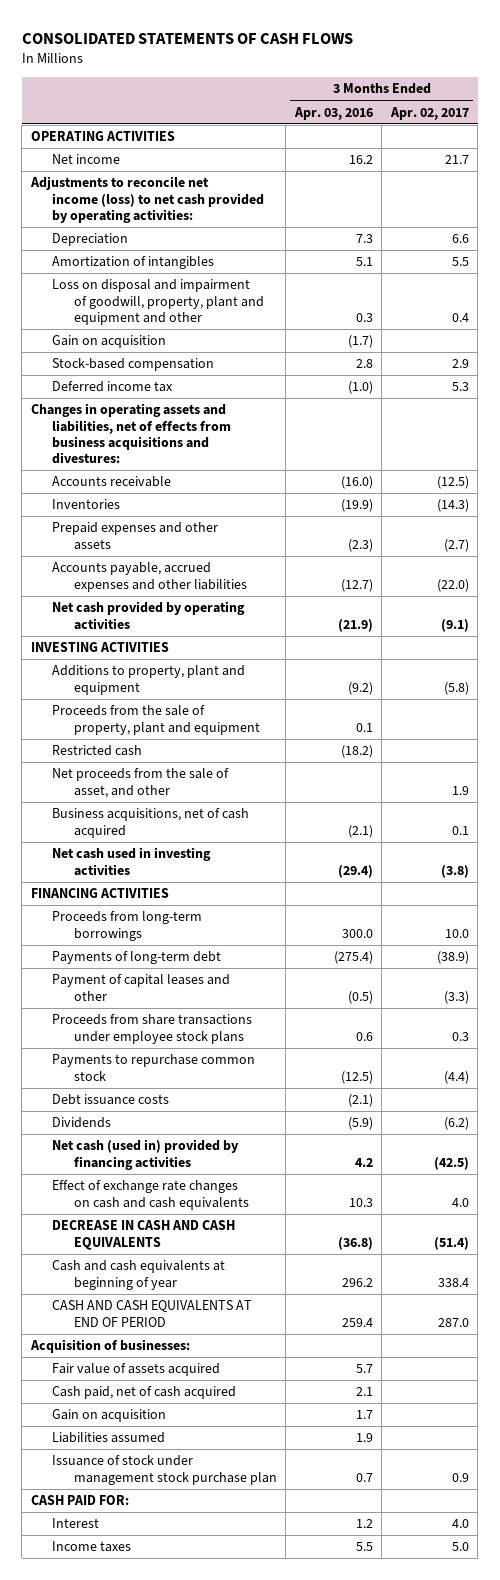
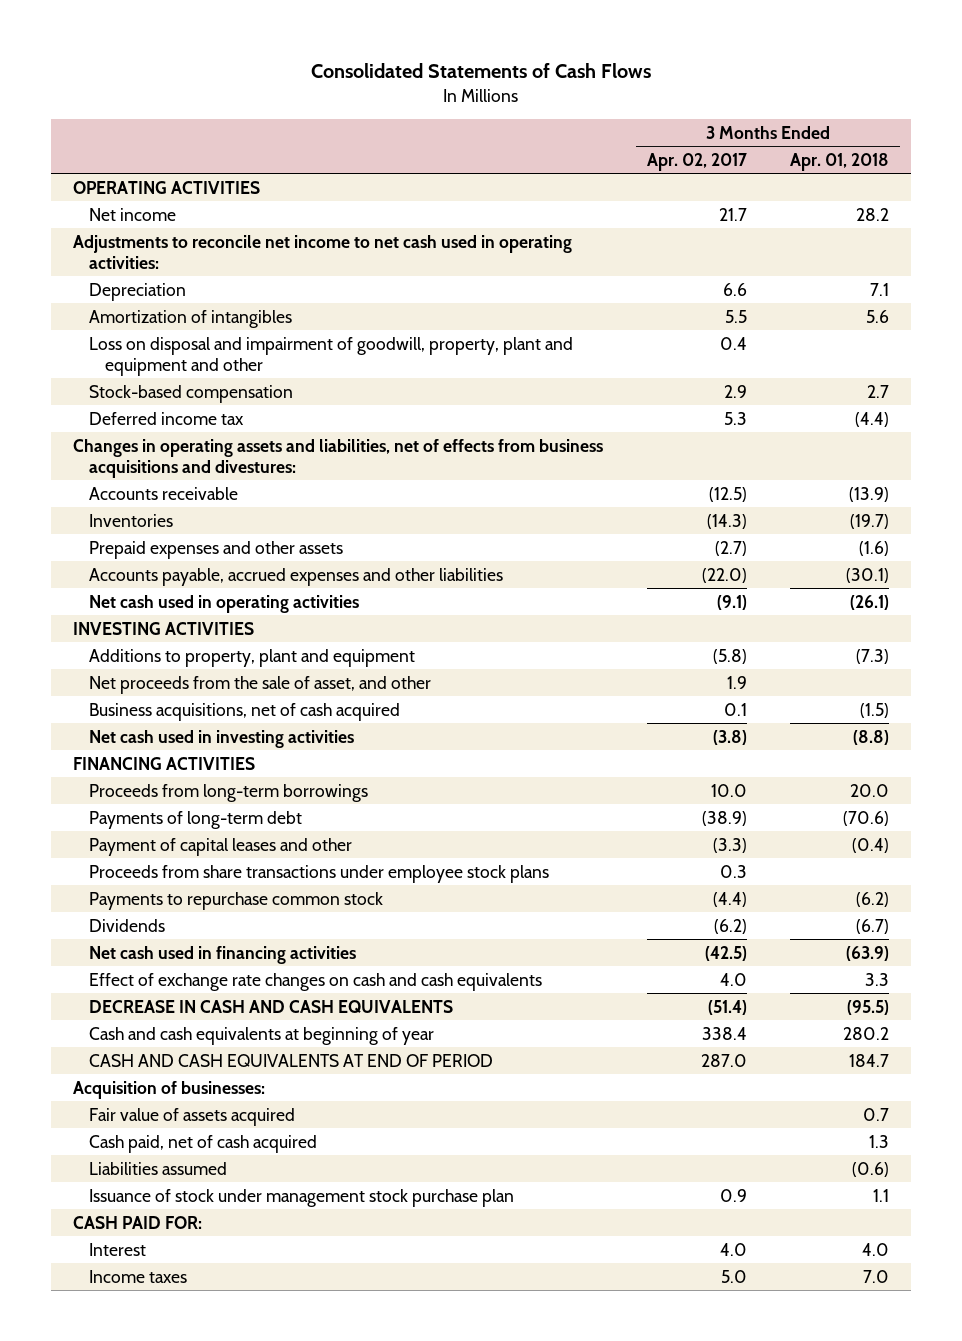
[21,32,353,44] CONSOLIDATED STATEMENTS OF CASH FLOWS -> [311,63,652,79] Consolidated Statements of Cash Flows
[293,106,373,120] Apr. 03, 2016 -> none
none -> [790,152,890,171] Apr. 01, 2018
[29,176,265,223] Adjustments to reconcile net income (loss) to net cash provided by operating activities: -> [73,234,573,269] Adjustments to reconcile net income to net cash used in operating activities:
[52,335,167,349] Gain on acquisition -> none
[52,601,246,630] Net cash provided by operating activities -> [89,594,360,613] Net cash used in operating activities
[52,705,260,735] Proceeds from the sale of property, plant and equipment -> none
[52,745,143,757] Restricted cash -> none
[52,1094,170,1106] Debt issuance costs -> none
[52,1139,240,1170] Net cash (used in) provided by financing activities -> [89,945,357,964] Net cash used in financing activities
[52,1409,167,1423] Gain on acquisition -> none

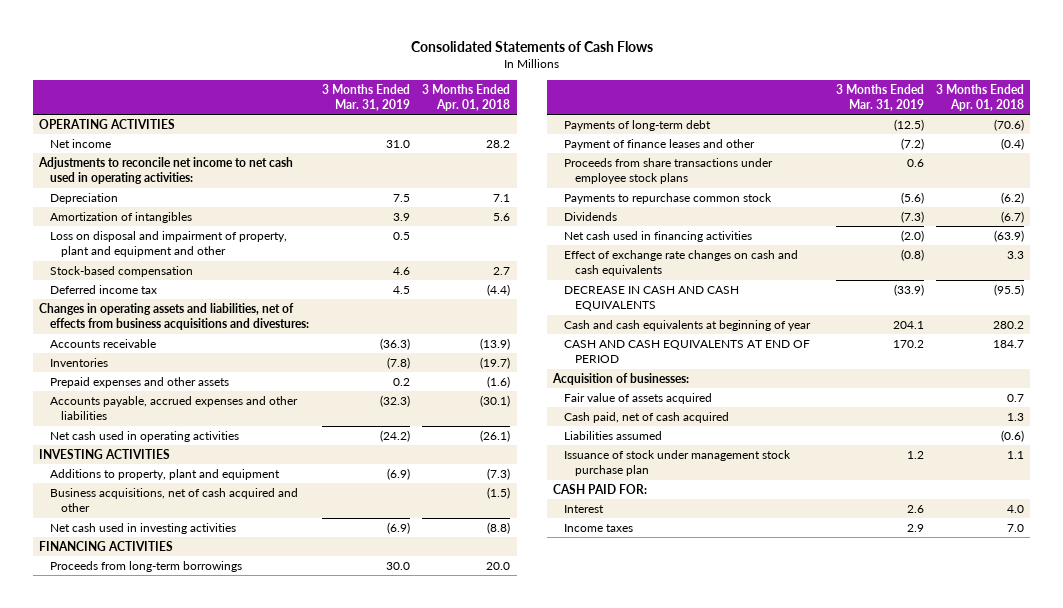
[646,152,747,171] Apr. 02, 2017 -> none
none -> [321,83,410,112] 3 Months Ended Mar. 31, 2019
[89,336,574,376] Loss on disposal and impairment of goodwill, property, plant and equipment and other -> [50,230,288,258] Loss on disposal and impairment of property, plant and equipment and other
[89,675,432,694] Net proceeds from the sale of asset, and other -> none
[89,702,401,721] Business acquisitions, net of cash acquired -> [50,487,299,513] Business acquisitions, net of cash acquired and other
[89,837,353,856] Payment of capital leases and other -> [564,138,756,150] Payment of finance leases and other

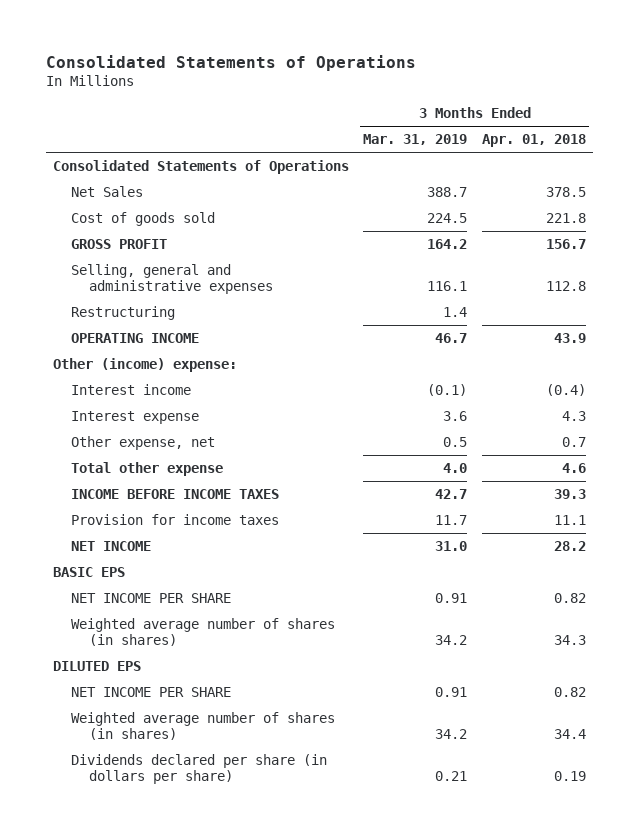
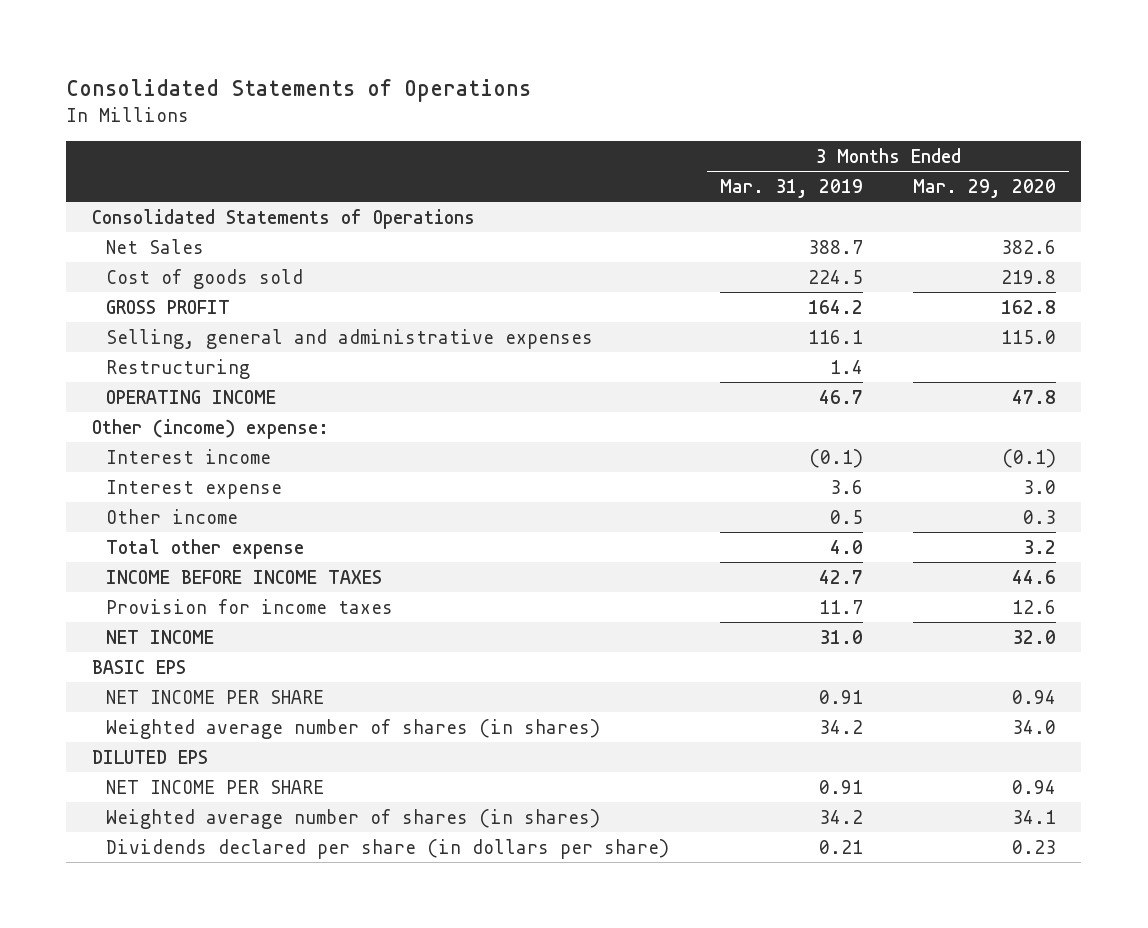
[481,134,586,148] Apr. 01, 2018 -> none
none -> [912,178,1056,198] Mar. 29, 2020
[71,436,216,451] Other expense, net -> [106,508,239,524] Other income

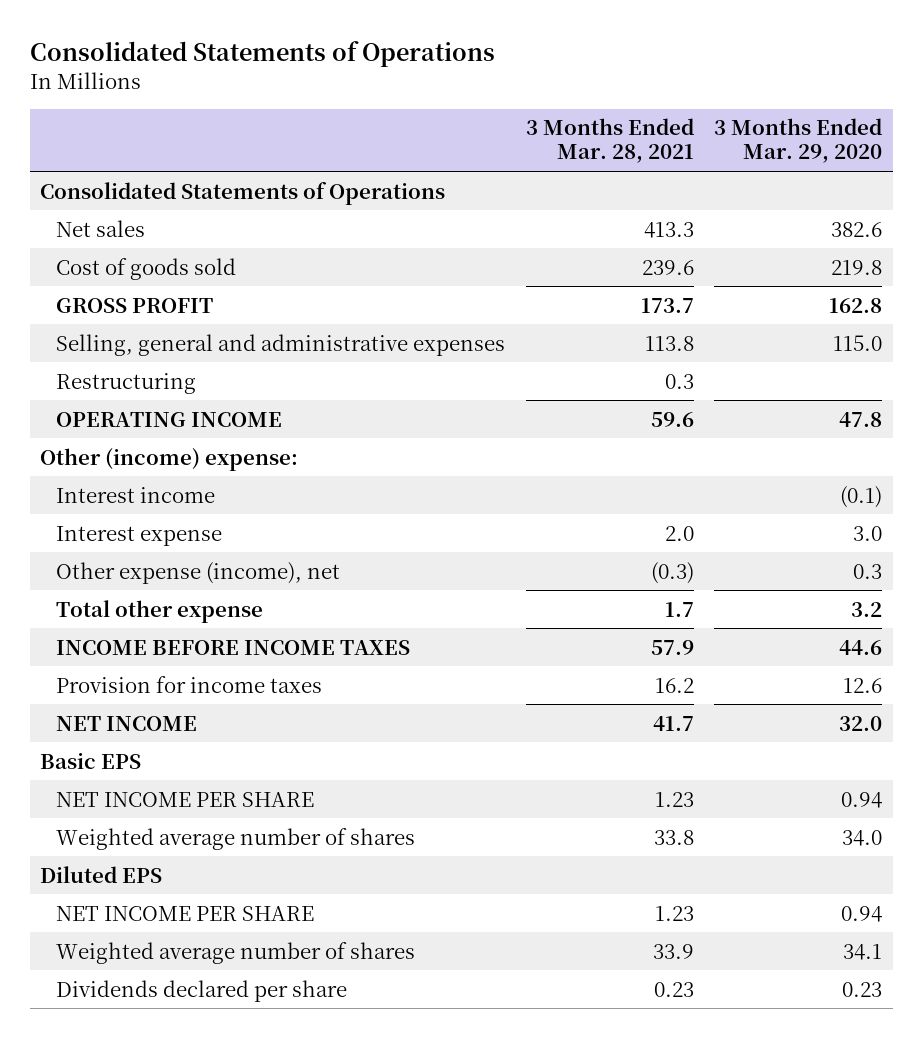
[719,178,863,198] Mar. 31, 2019 -> none
none -> [525,118,694,164] 3 Months Ended Mar. 28, 2021
[106,238,205,254] Net Sales -> [55,219,145,237] Net sales
[106,508,239,524] Other income -> [55,561,340,584] Other expense (income), net
[91,659,186,674] BASIC EPS -> [40,752,142,769] Basic EPS
[106,718,601,739] Weighted average number of shares (in shares) -> [55,827,415,850] Weighted average number of shares
[91,749,208,764] DILUTED EPS -> [40,865,163,883] Diluted EPS
[106,808,601,829] Weighted average number of shares (in shares) -> [55,941,415,964] Weighted average number of shares
[106,838,670,859] Dividends declared per share (in dollars per share) -> [55,979,347,1002] Dividends declared per share

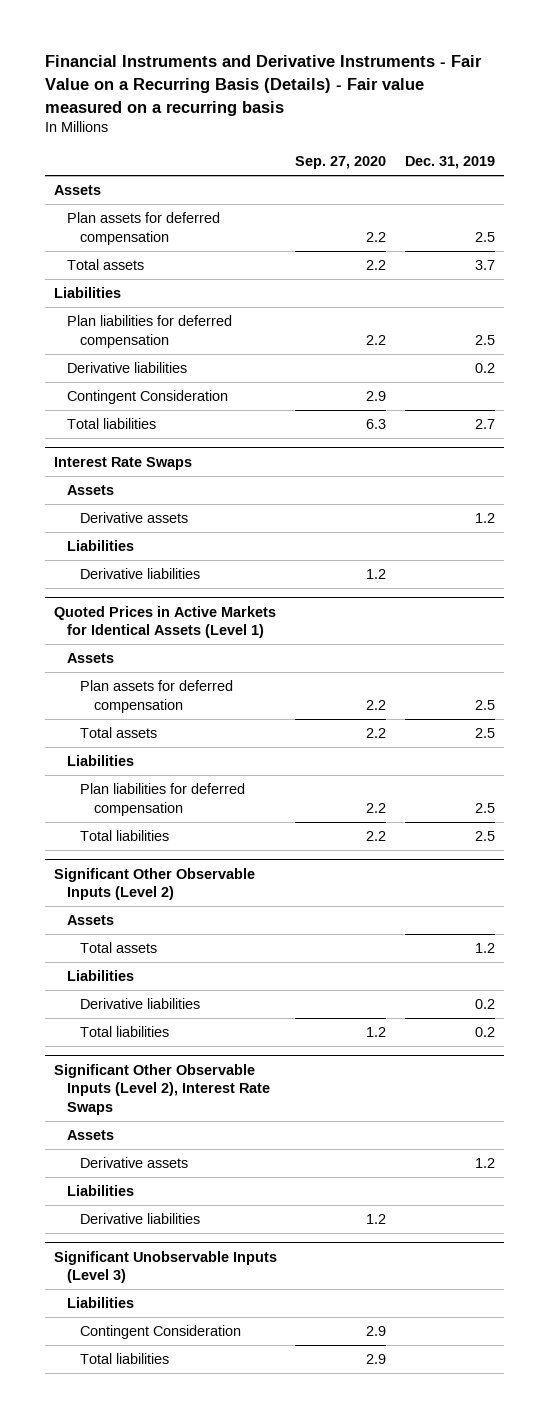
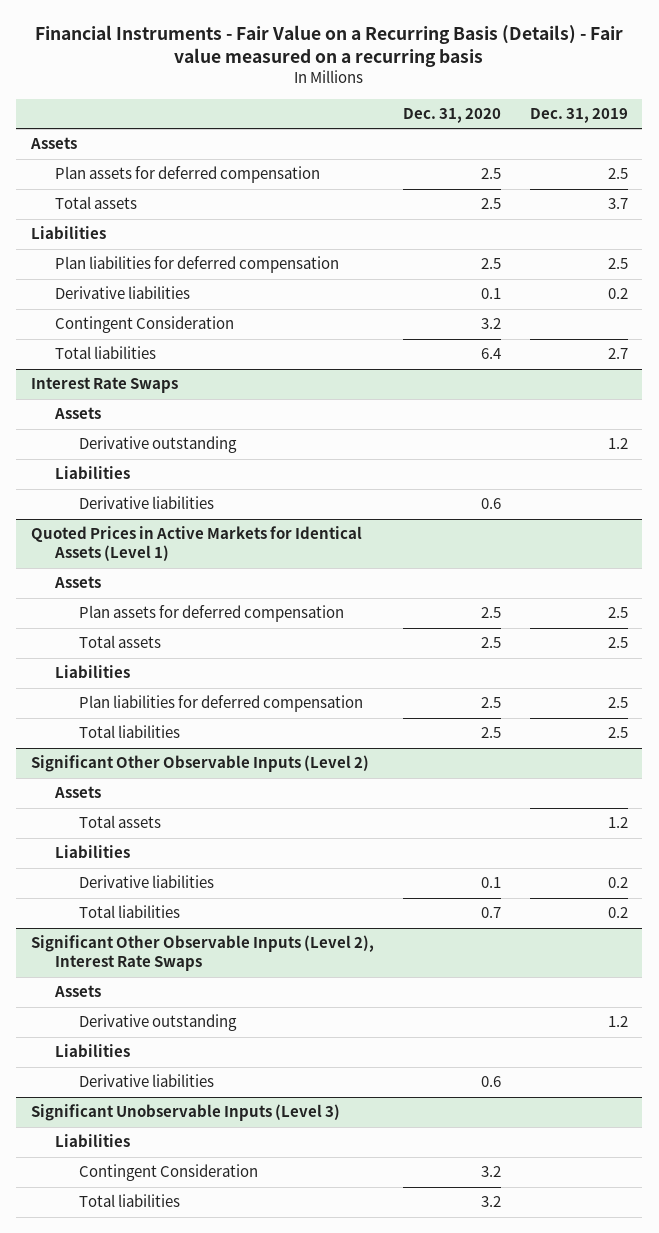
[44,55,482,116] Financial Instruments and Derivative Instruments - Fair Value on a Recurring Basis (Details) - Fair value measured on a recurring basis -> [35,24,624,68] Financial Instruments - Fair Value on a Recurring Basis (Details) - Fair value measured on a recurring basis
[295,155,387,169] Sep. 27, 2020 -> none
none -> [402,107,501,123] Dec. 31, 2020
[80,512,189,524] Derivative assets -> none
none -> [78,436,237,454] Derivative outstanding
[80,1157,189,1169] Derivative assets -> none
none -> [78,1014,237,1032] Derivative outstanding

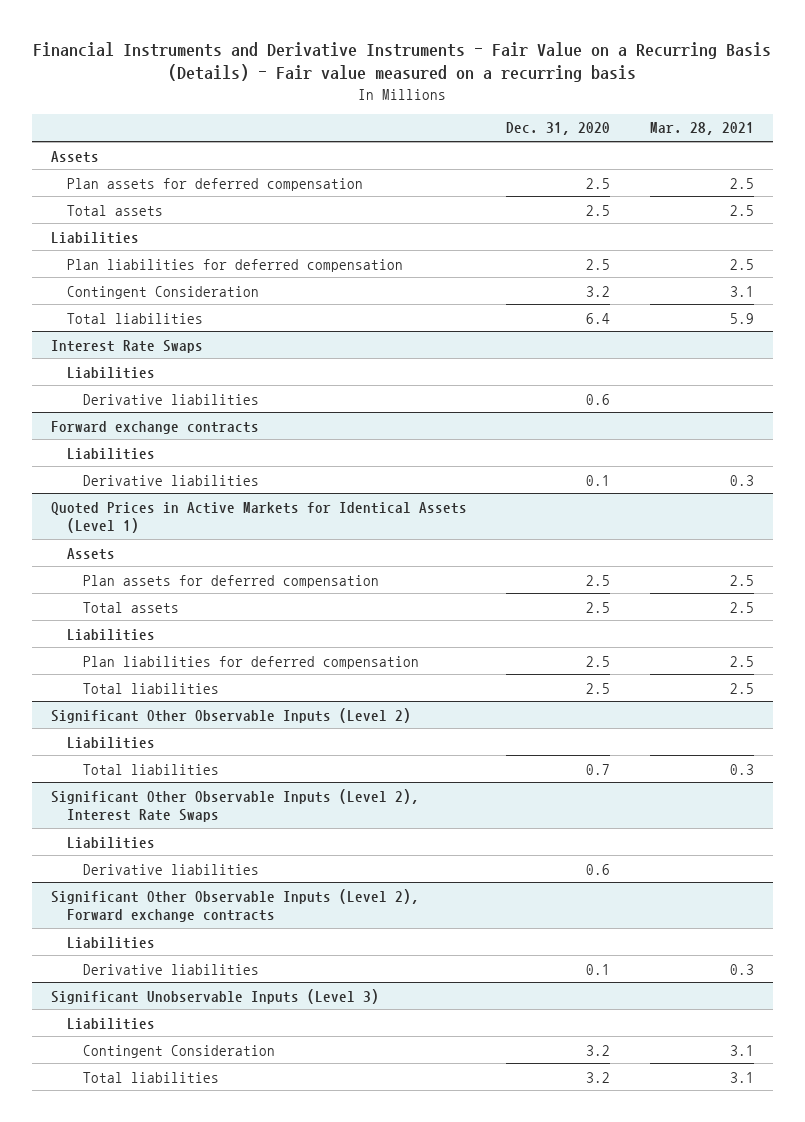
[35,24,624,68] Financial Instruments - Fair Value on a Recurring Basis (Details) - Fair value measured on a recurring basis -> [33,41,772,83] Financial Instruments and Derivative Instruments - Fair Value on a Recurring Basis (Details) - Fair value measured on a recurring basis
[529,107,628,123] Dec. 31, 2019 -> none
none -> [649,122,754,136] Mar. 28, 2021
[54,286,190,300] Derivative liabilities -> none
[53,407,101,420] Assets -> none
[78,436,237,454] Derivative outstanding -> none
none -> [51,420,260,434] Forward exchange contracts
none -> [66,447,155,460] Liabilities
none -> [82,474,259,486] Derivative liabilities
[53,786,101,799] Assets -> none
[78,815,161,829] Total assets -> none
[78,875,214,889] Derivative liabilities -> none
[53,985,101,998] Assets -> none
[78,1014,237,1032] Derivative outstanding -> none
none -> [51,888,420,923] Significant Other Observable Inputs (Level 2), Forward exchange contracts
none -> [66,936,155,949] Liabilities
none -> [82,963,259,975] Derivative liabilities

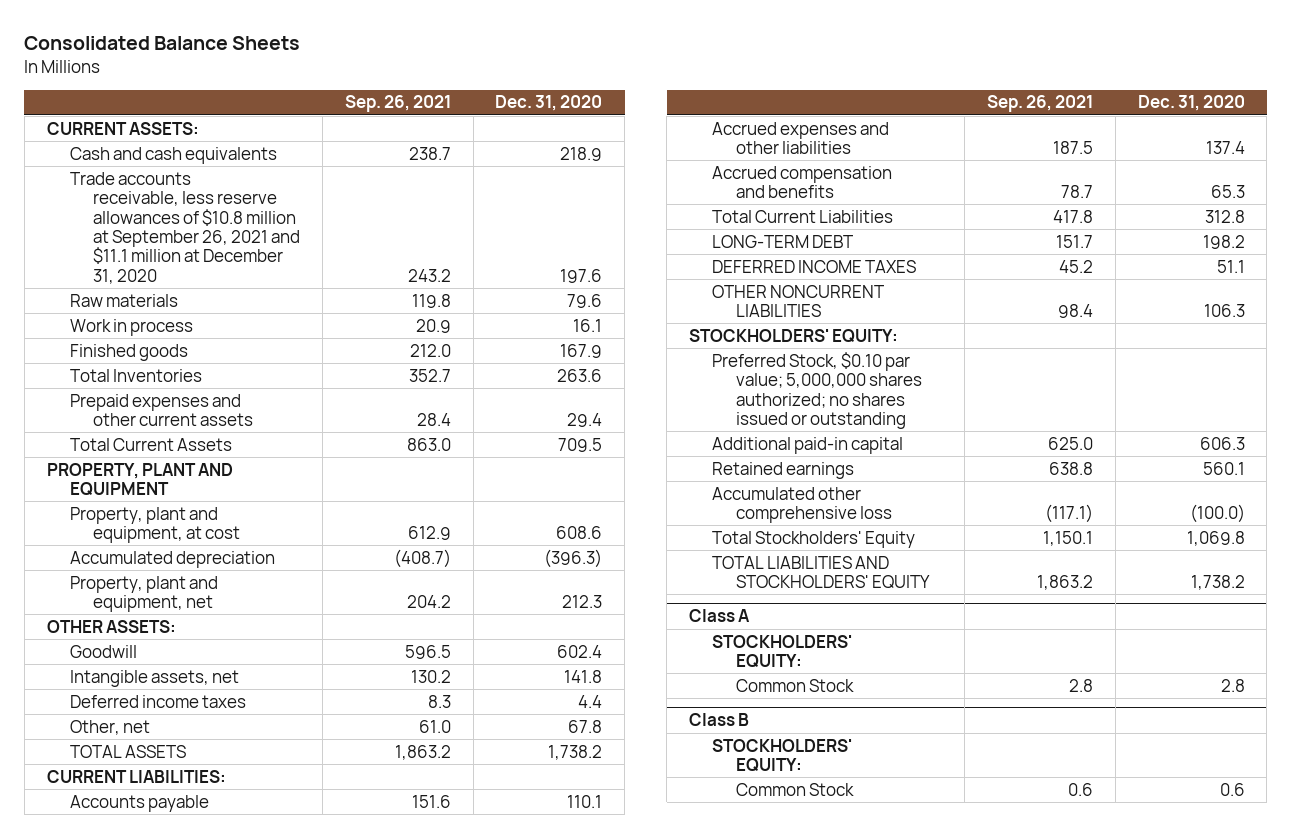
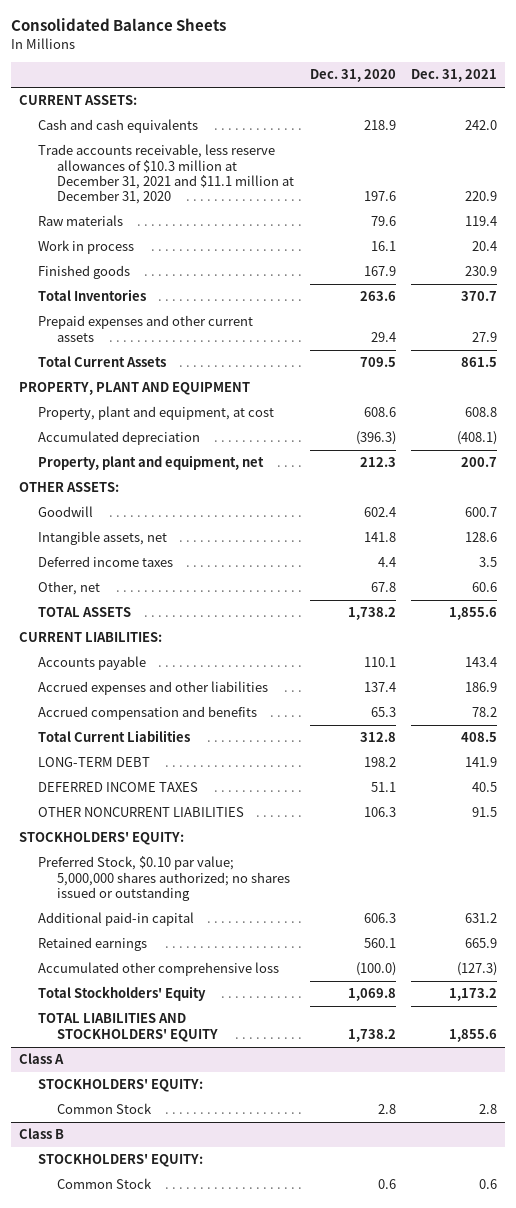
[344,95,451,113] Sep. 26, 2021 -> none
none -> [411,69,498,83] Dec. 31, 2021
[70,171,301,284] Trade accounts receivable, less reserve allowances of $10.8 million at September 26, 2021 and $11.1 million at December 31, 2020 -> [37,144,294,205] Trade accounts receivable, less reserve allowances of $10.3 million at December 31, 2021 and $11.1 million at December 31, 2020

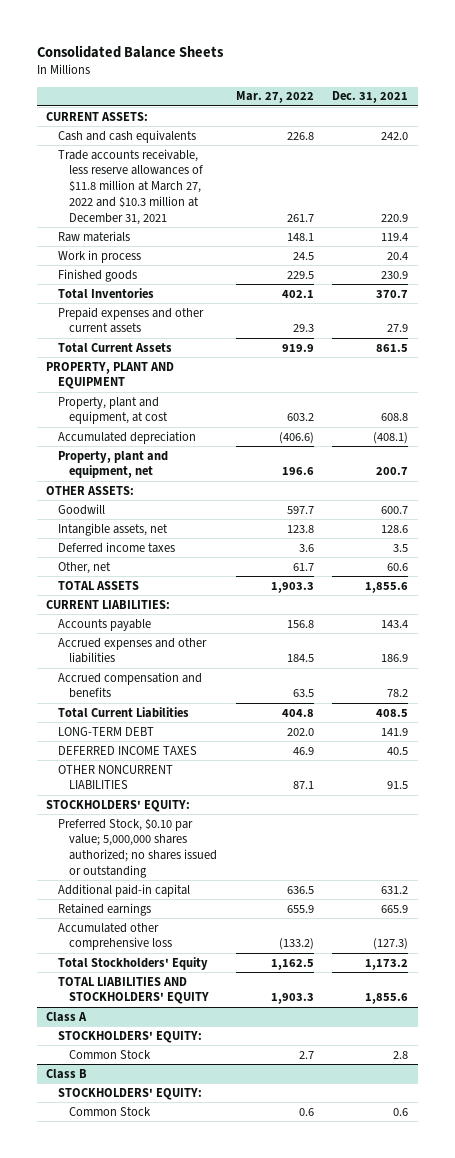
[309,69,396,83] Dec. 31, 2020 -> none
none -> [235,91,314,104] Mar. 27, 2022
[37,144,294,205] Trade accounts receivable, less reserve allowances of $10.3 million at December 31, 2021 and $11.1 million at December 31, 2020 -> [57,148,204,225] Trade accounts receivable, less reserve allowances of $11.8 million at March 27, 2022 and $10.3 million at December 31, 2021

